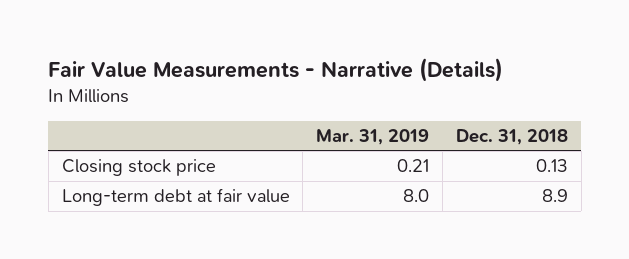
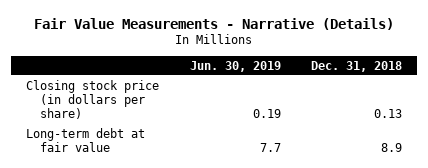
[316,128,430,145] Mar. 31, 2019 -> none
none -> [189,60,281,72] Jun. 30, 2019
[61,159,216,177] Closing stock price -> [25,79,159,120] Closing stock price (in dollars per share)

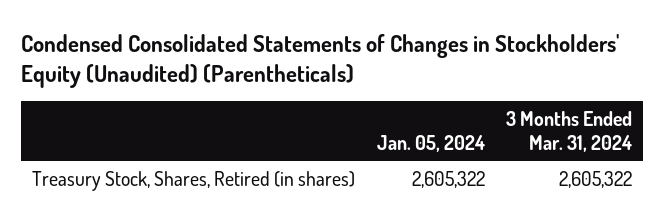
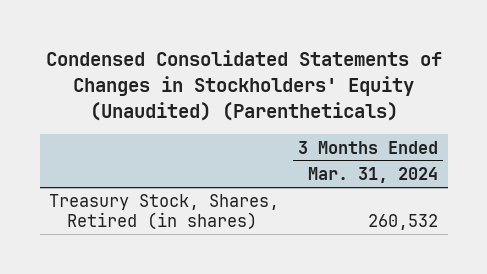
[376,134,485,152] Jan. 05, 2024 -> none
[559,170,633,188] 2,605,322 -> [368,213,439,230] 260,532

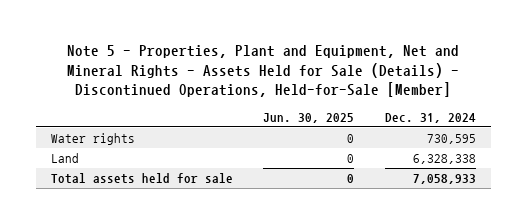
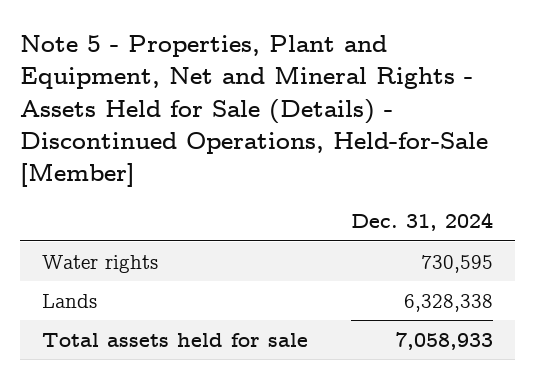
[263,112,355,123] Jun. 30, 2025 -> none
[51,153,80,164] Land -> [41,293,97,308] Lands

